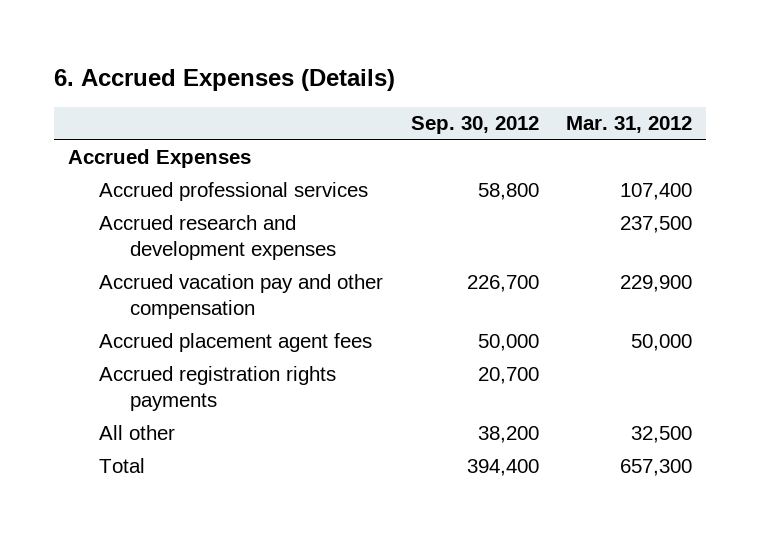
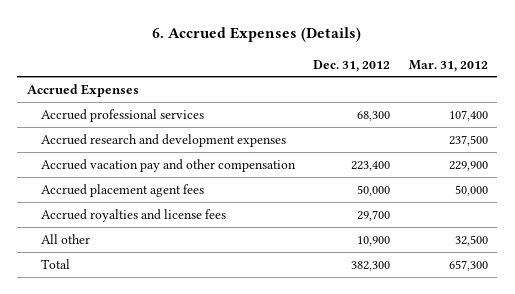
[410,116,539,135] Sep. 30, 2012 -> none
none -> [313,59,391,72] Dec. 31, 2012
[98,365,336,412] Accrued registration rights payments -> [40,208,226,222] Accrued royalties and license fees

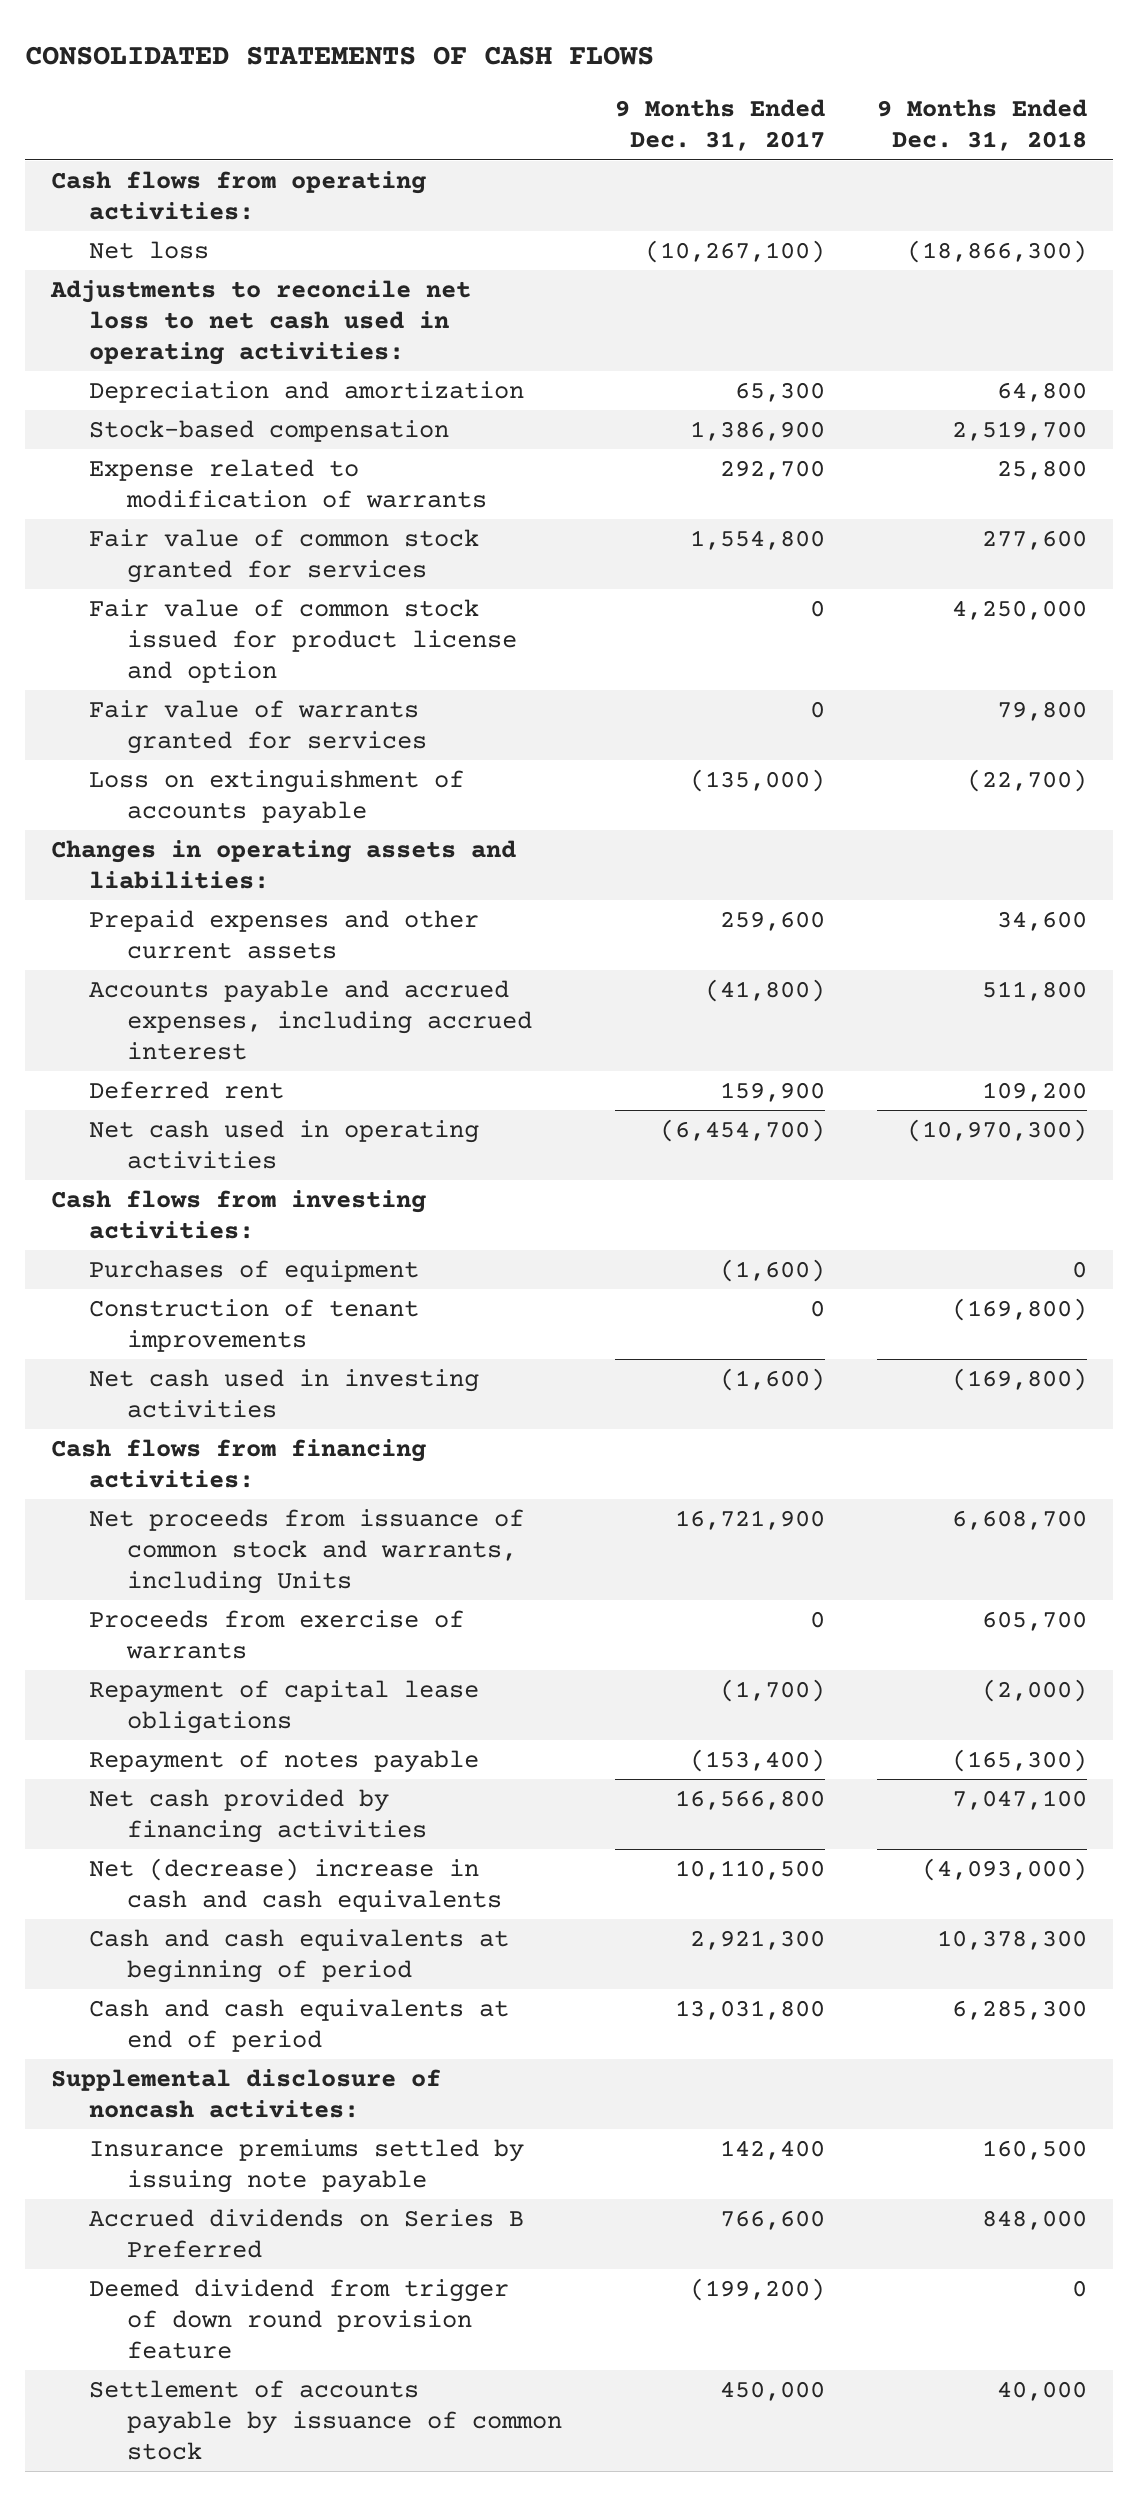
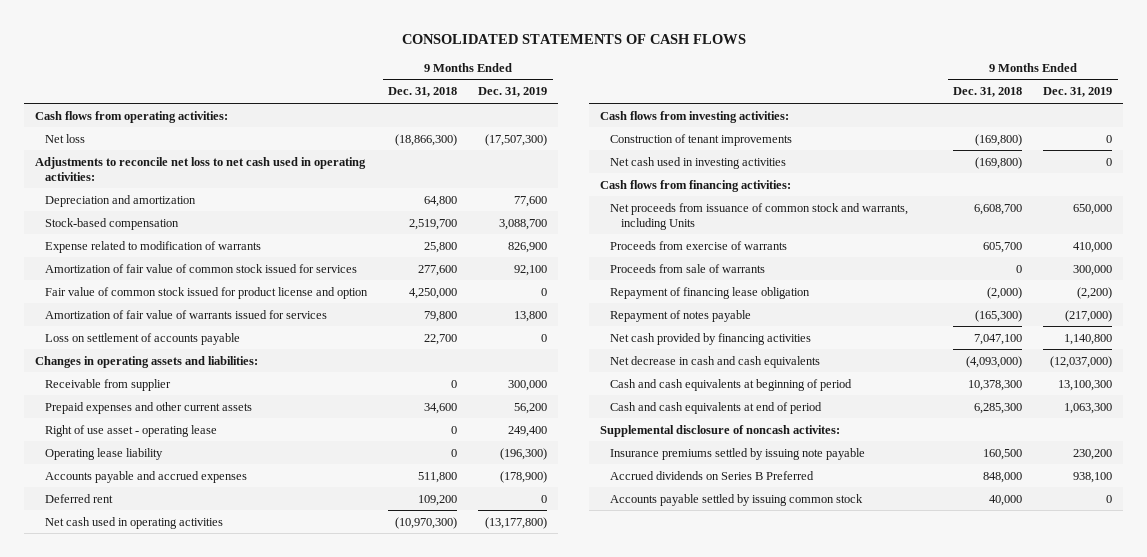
[614,99,825,152] 9 Months Ended Dec. 31, 2017 -> none
none -> [478,87,548,98] Dec. 31, 2019
[89,528,480,583] Fair value of common stock granted for services -> [45,263,358,273] Amortization of fair value of common stock issued for services
[89,699,428,754] Fair value of warrants granted for services -> [45,309,328,319] Amortization of fair value of warrants issued for services
[89,769,465,824] Loss on extinguishment of accounts payable -> [45,332,241,345] Loss on settlement of accounts payable
[967,768,1088,792] (22,700) -> [424,333,458,345] 22,700
none -> [45,378,172,391] Receivable from supplier
none -> [45,424,218,437] Right of use asset - operating lease
none -> [45,447,164,460] Operating lease liability
[89,979,533,1060] Accounts payable and accrued expenses, including accrued interest -> [45,470,248,483] Accounts payable and accrued expenses
[89,1259,420,1282] Purchases of equipment -> none
none -> [610,263,766,273] Proceeds from sale of warrants
[89,1679,480,1734] Repayment of capital lease obligations -> [610,286,811,299] Repayment of financing lease obligation
[89,1857,503,1912] Net (decrease) increase in cash and cash equivalents -> [610,355,821,368] Net decrease in cash and cash equivalents
[89,2278,510,2359] Deemed dividend from trigger of down round provision feature -> none
[89,2379,563,2460] Settlement of accounts payable by issuance of common stock -> [610,493,864,506] Accounts payable settled by issuing common stock

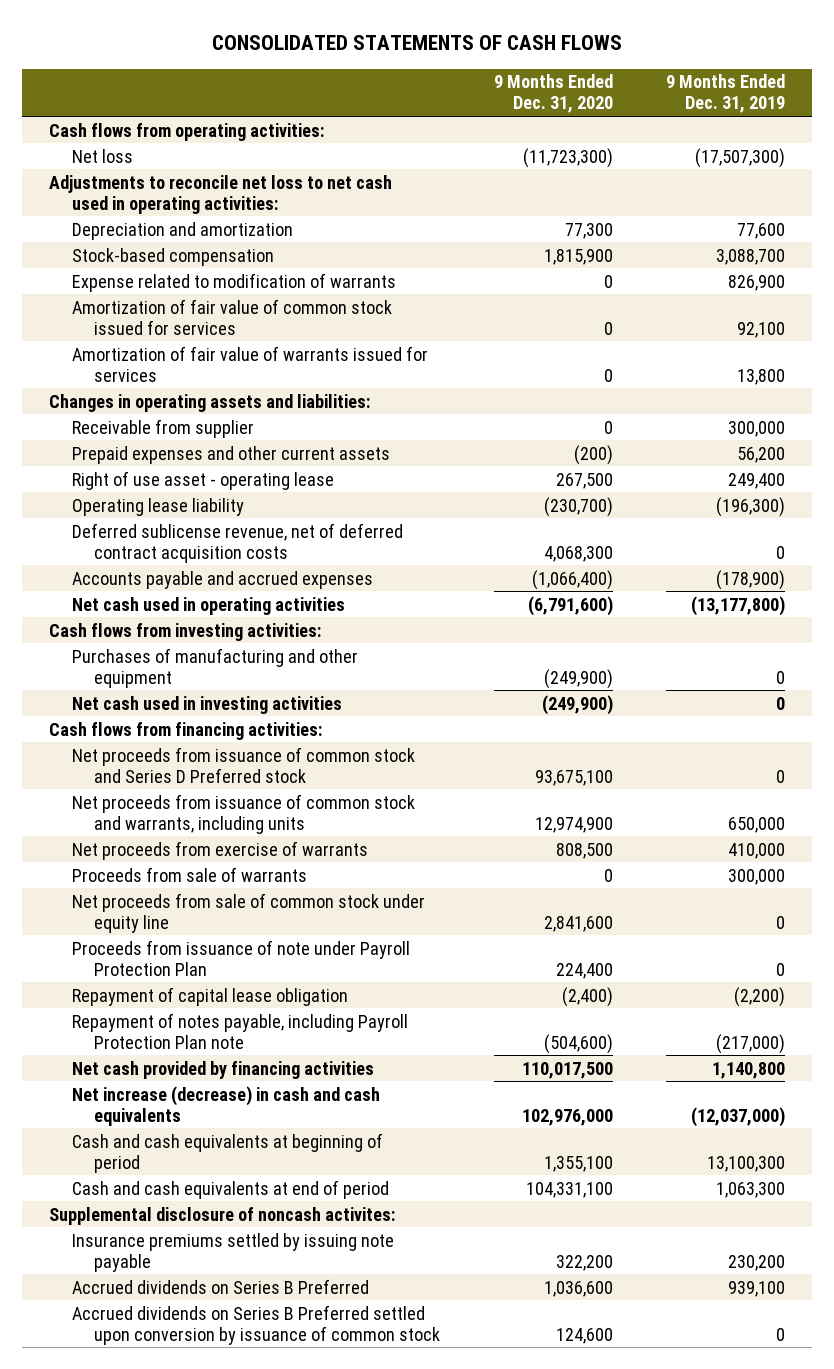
[388,87,458,98] Dec. 31, 2018 -> none
none -> [493,74,613,114] 9 Months Ended Dec. 31, 2020
[45,286,369,299] Fair value of common stock issued for product license and option -> none
[45,332,241,345] Loss on settlement of accounts payable -> none
none -> [71,522,403,563] Deferred sublicense revenue, net of deferred contract acquisition costs
[45,493,114,503] Deferred rent -> none
[610,133,793,146] Construction of tenant improvements -> none
none -> [71,647,358,688] Purchases of manufacturing and other equipment
none -> [71,746,415,783] Net proceeds from issuance of common stock and Series D Preferred stock
[610,202,909,230] Net proceeds from issuance of common stock and warrants, including Units -> [71,793,415,834] Net proceeds from issuance of common stock and warrants, including units
[610,240,788,250] Proceeds from exercise of warrants -> [71,840,368,860] Net proceeds from exercise of warrants
none -> [71,892,425,933] Net proceeds from sale of common stock under equity line
none -> [71,939,410,976] Proceeds from issuance of note under Payroll Protection Plan
[610,286,811,299] Repayment of financing lease obligation -> [71,986,348,1006] Repayment of capital lease obligation
[610,309,752,322] Repayment of notes payable -> [71,1012,408,1049] Repayment of notes payable, including Payroll Protection Plan note
[610,355,821,368] Net decrease in cash and cash equivalents -> [71,1085,380,1126] Net increase (decrease) in cash and cash equivalents
[610,493,864,506] Accounts payable settled by issuing common stock -> none
[1073,471,1113,483] 938,100 -> [728,1280,786,1297] 939,100
none -> [71,1304,441,1345] Accrued dividends on Series B Preferred settled upon conversion by issuance of common stock

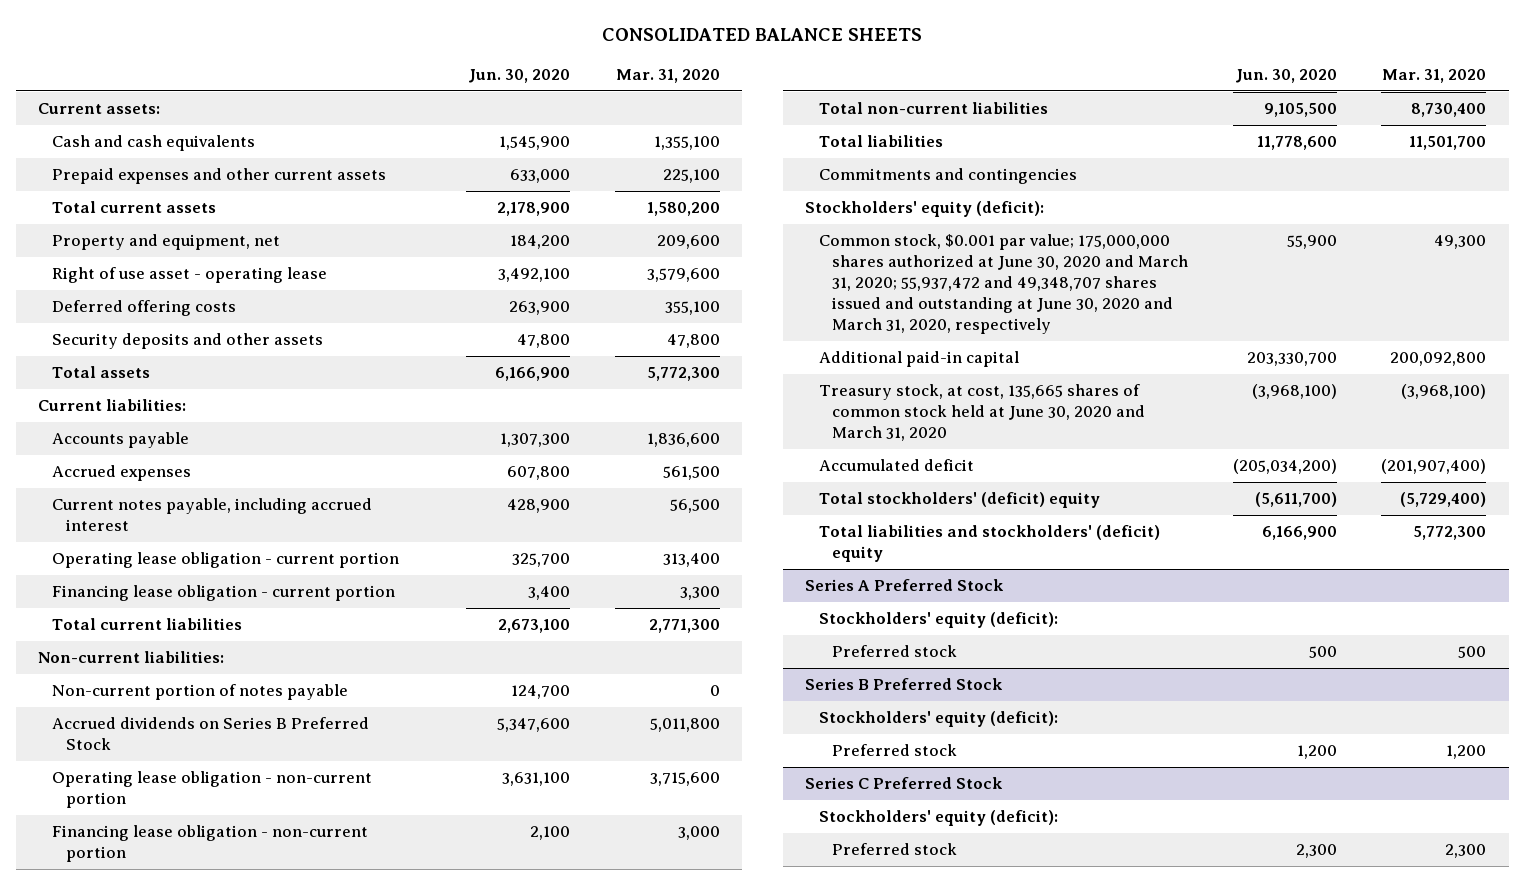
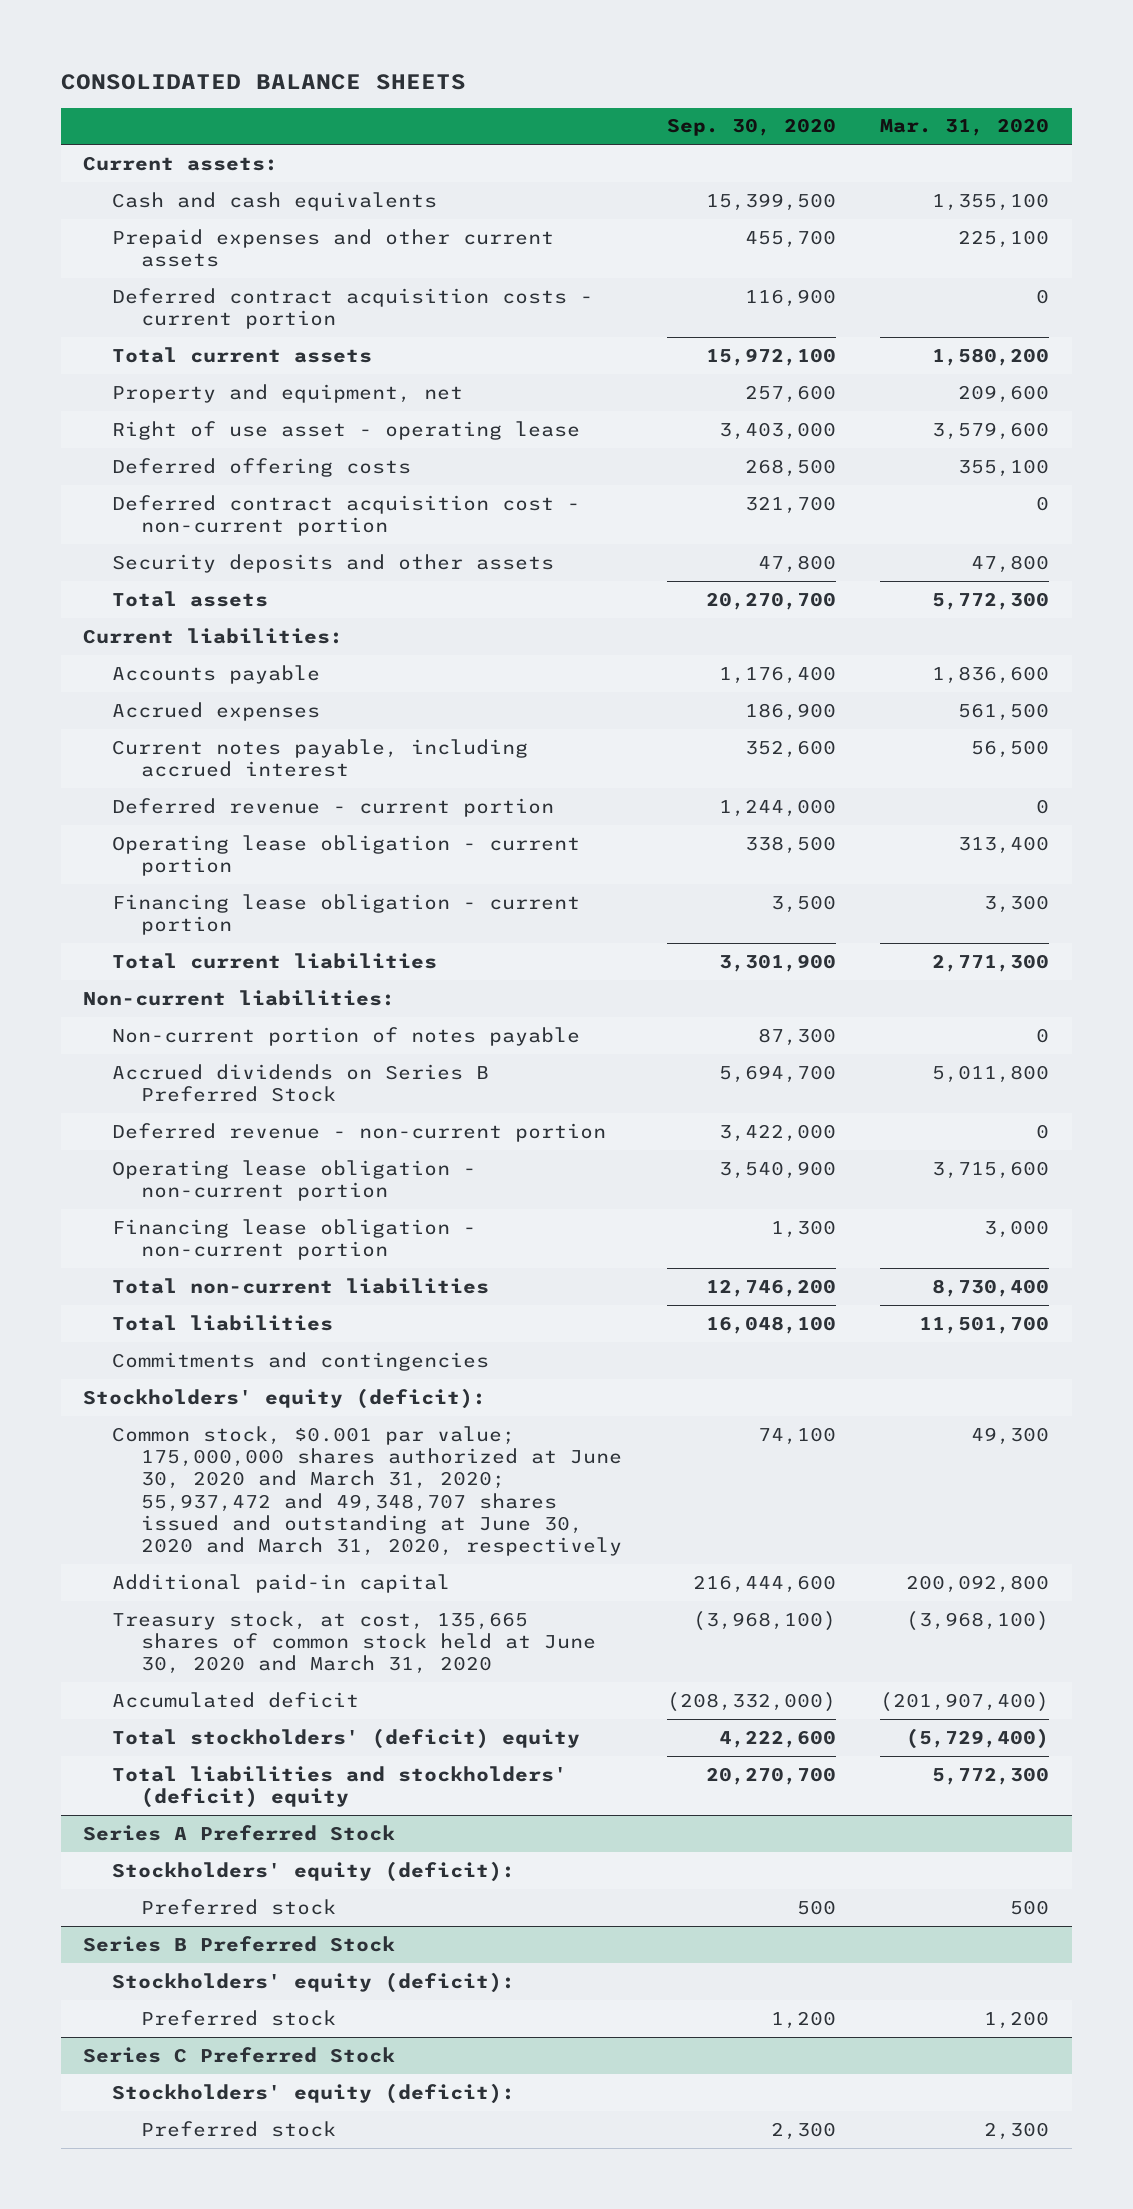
[468,68,571,83] Jun. 30, 2020 -> none
none -> [666,118,836,137] Sep. 30, 2020
none -> [112,287,594,330] Deferred contract acquisition costs - current portion
none -> [112,494,581,537] Deferred contract acquisition cost - non-current portion
none -> [112,797,555,817] Deferred revenue - current portion
none -> [112,1122,607,1142] Deferred revenue - non-current portion

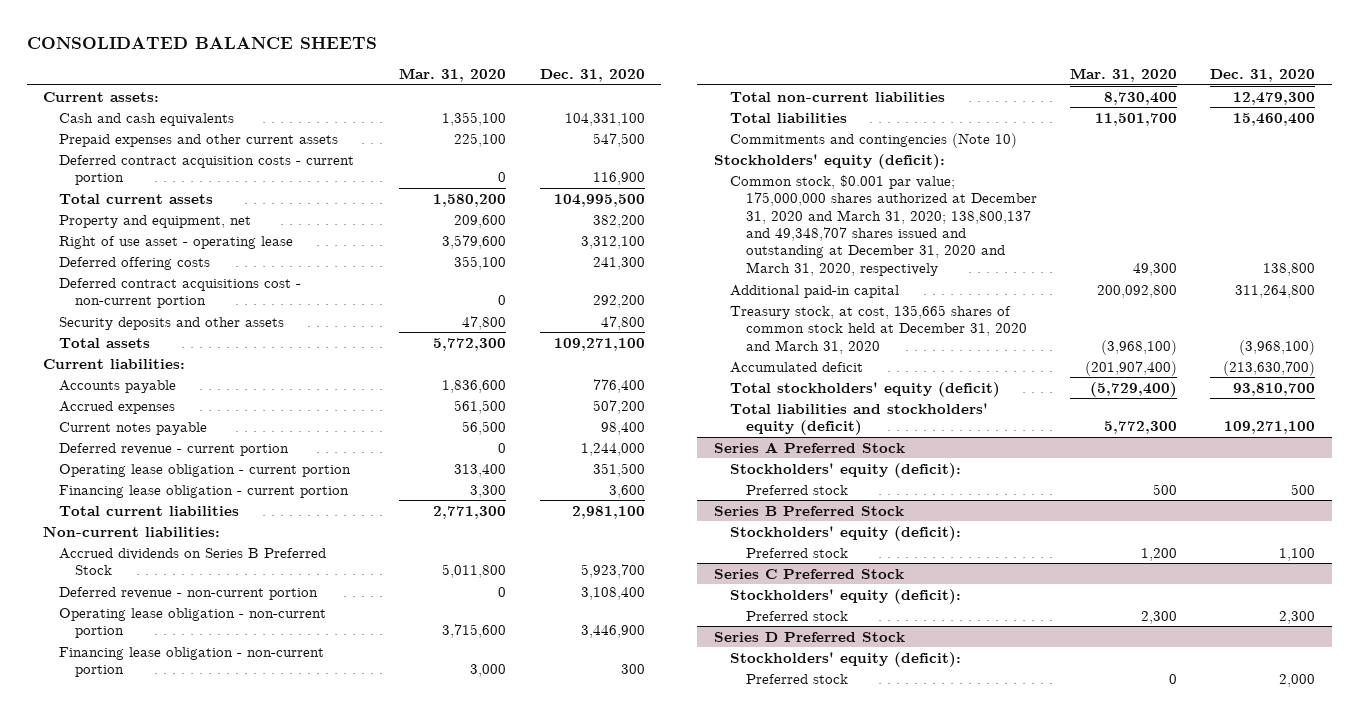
[666,118,836,137] Sep. 30, 2020 -> none
none -> [539,68,645,82] Dec. 31, 2020
[112,494,581,537] Deferred contract acquisition cost - non-current portion -> [59,277,302,309] Deferred contract acquisitions cost - non-current portion
[112,738,529,778] Current notes payable, including accrued interest -> [59,421,208,435] Current notes payable
[112,1026,581,1046] Non-current portion of notes payable -> none
[112,1351,490,1371] Commitments and contingencies -> [729,132,1017,148] Commitments and contingencies (Note 10)
[112,1425,622,1557] Common stock, $0.001 par value; 175,000,000 shares authorized at June 30, 2020 and March 31, 2020; 55,937,472 and 49,348,707 shares issued and outstanding at June 30, 2020 and March 31, 2020, respectively -> [729,174,1037,276] Common stock, $0.001 par value; 175,000,000 shares authorized at December 31, 2020 and March 31, 2020; 138,800,137 and 49,348,707 shares issued and outstanding at December 31, 2020 and March 31, 2020, respectively
[112,1610,596,1675] Treasury stock, at cost, 135,665 shares of common stock held at June 30, 2020 and March 31, 2020 -> [729,304,1027,354] Treasury stock, at cost, 135,665 shares of common stock held at December 31, 2020 and March 31, 2020
[112,1727,581,1749] Total stockholders' (deficit) equity -> [729,381,1000,397] Total stockholders' equity (deficit)
[112,1765,568,1809] Total liabilities and stockholders' (deficit) equity -> [729,402,988,436] Total liabilities and stockholders' equity (deficit)
none -> [713,631,905,642] Series D Preferred Stock
none -> [729,651,961,667] Stockholders' equity (deficit):
none -> [745,673,848,684] Preferred stock

